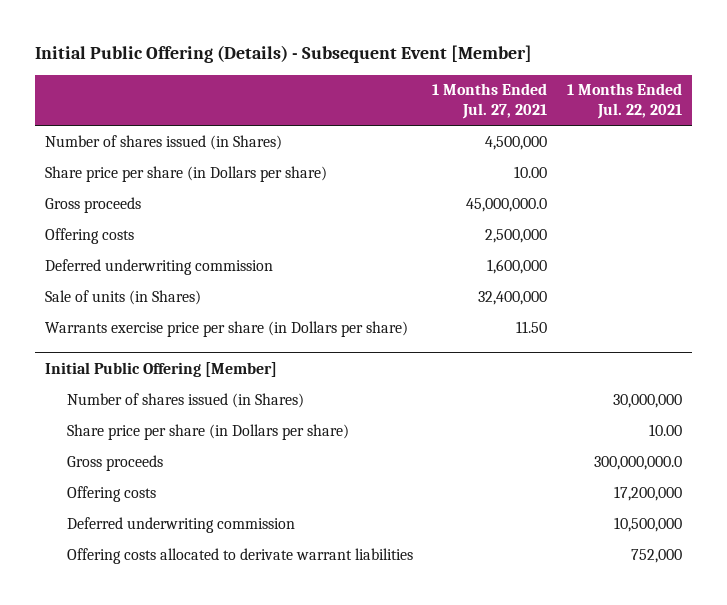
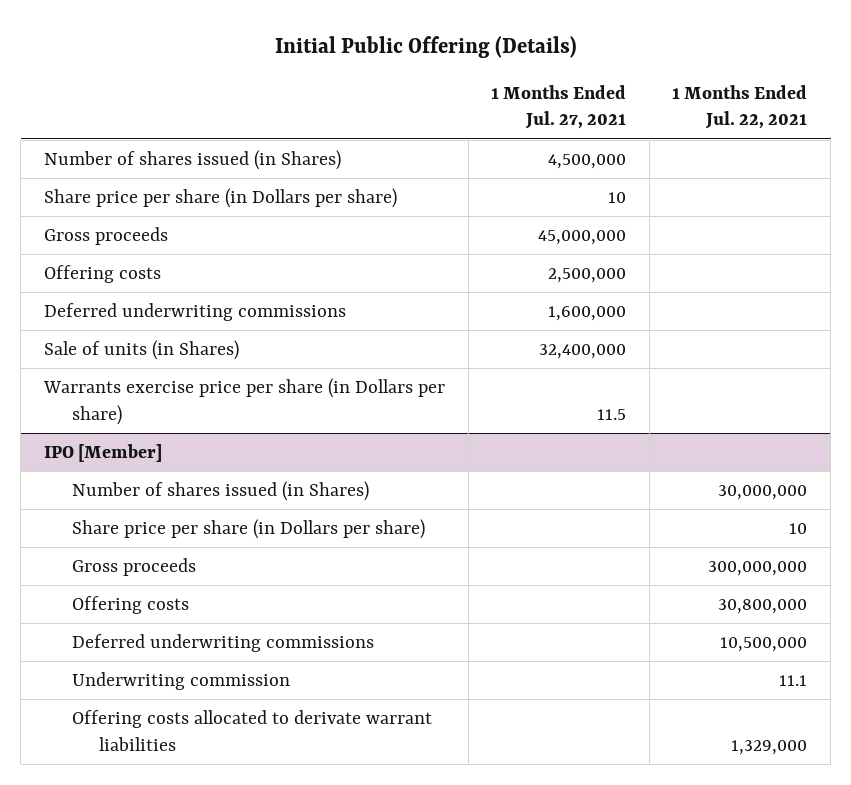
[35,45,533,64] Initial Public Offering (Details) - Subsequent Event [Member] -> [274,35,577,58] Initial Public Offering (Details)
[514,165,548,178] 10.00 -> [608,192,627,204] 10
[466,197,548,212] 45,000,000.0 -> [538,230,627,246] 45,000,000
[45,258,274,275] Deferred underwriting commission -> [43,303,346,322] Deferred underwriting commissions
[516,320,548,333] 11.50 -> [597,408,627,420] 11.5
[45,361,278,377] Initial Public Offering [Member] -> [43,444,162,463] IPO [Member]
[649,423,683,436] 10.00 -> [789,523,808,535] 10
[594,455,683,470] 300,000,000.0 -> [708,561,808,577] 300,000,000
[614,485,683,501] 17,200,000 -> [718,599,808,615] 30,800,000
[66,516,295,533] Deferred underwriting commission -> [71,634,374,653] Deferred underwriting commissions
none -> [71,672,290,691] Underwriting commission
[631,548,683,563] 752,000 -> [731,739,808,755] 1,329,000

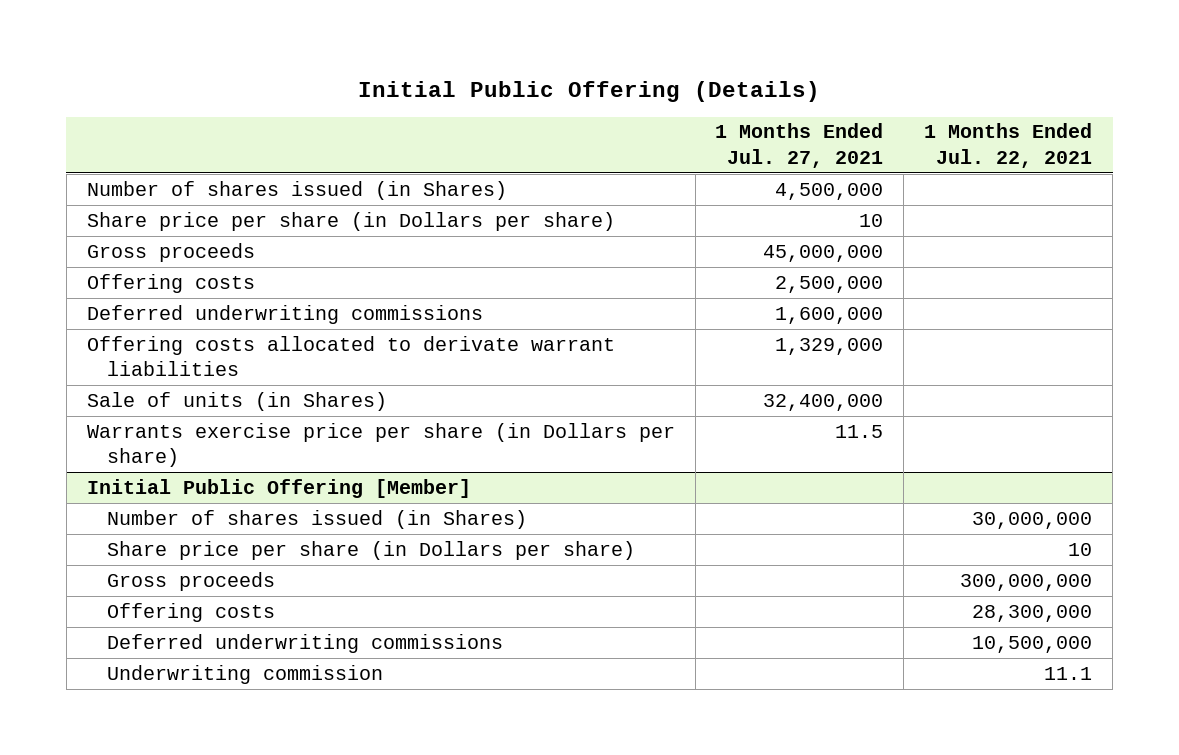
none -> [86,335,615,377] Offering costs allocated to derivate warrant liabilities
[43,444,162,463] IPO [Member] -> [86,478,471,498] Initial Public Offering [Member]
[718,599,808,615] 30,800,000 -> [972,604,1093,622] 28,300,000
[71,710,432,751] Offering costs allocated to derivate warrant liabilities -> none

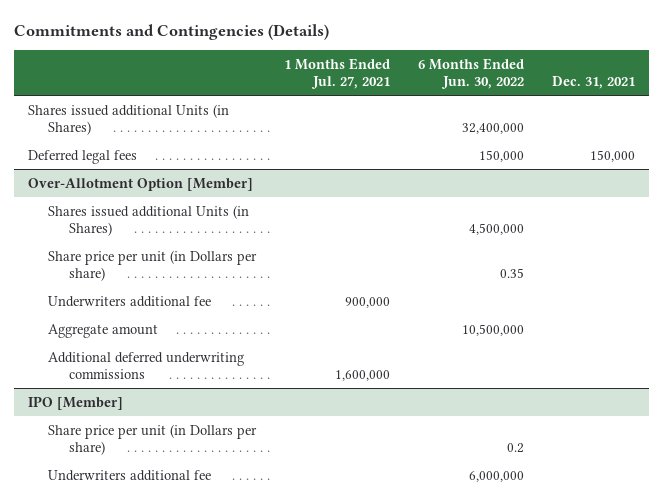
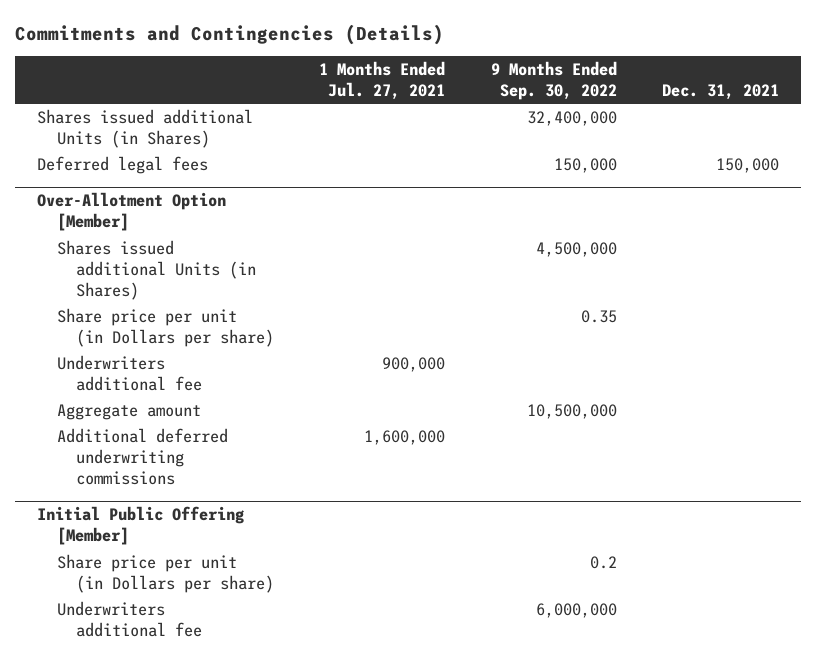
[418,57,525,89] 6 Months Ended Jun. 30, 2022 -> none
none -> [490,60,617,101] 9 Months Ended Sep. 30, 2022
[27,395,123,410] IPO [Member] -> [37,506,245,546] Initial Public Offering [Member]

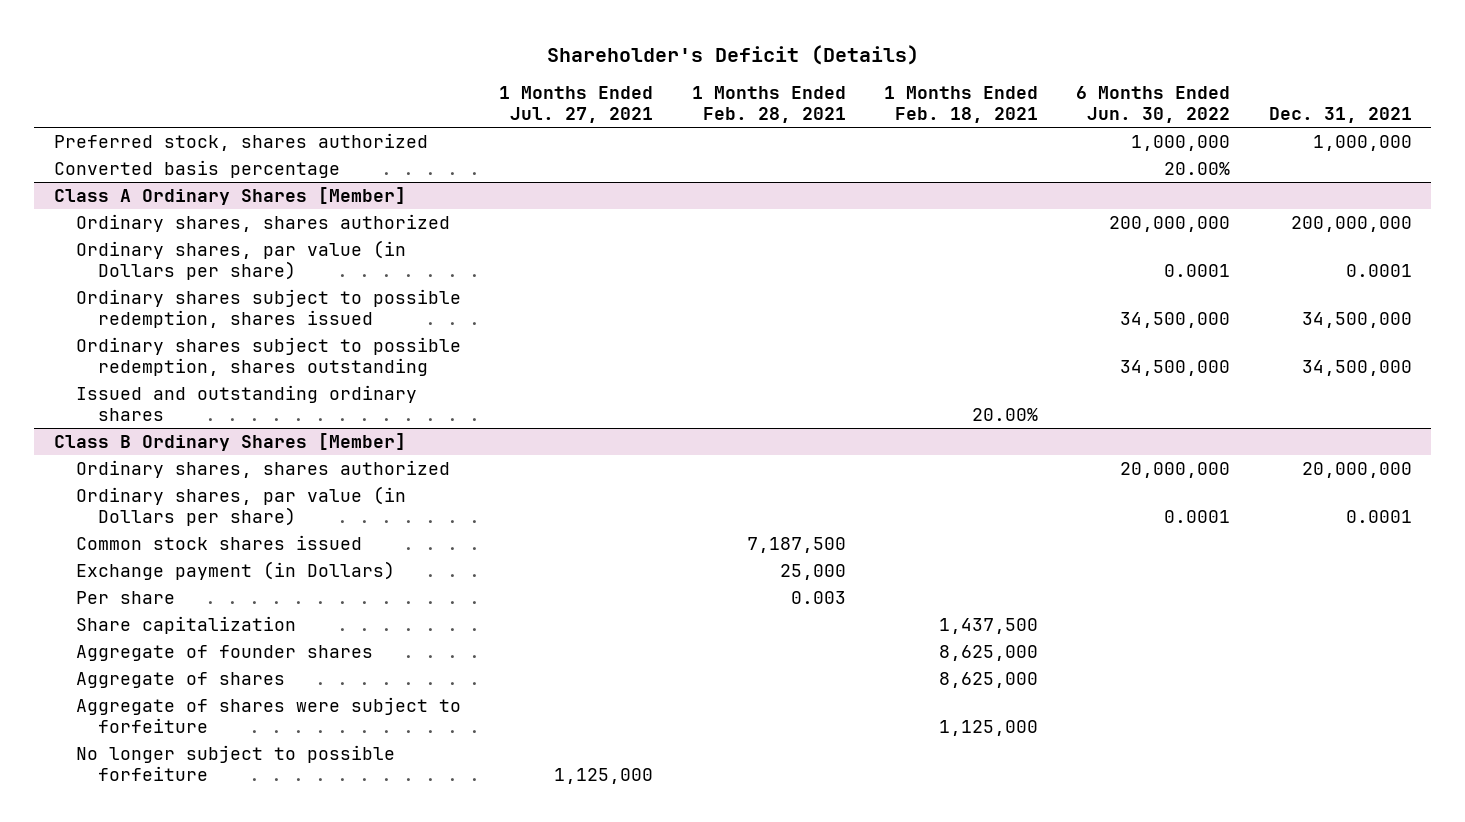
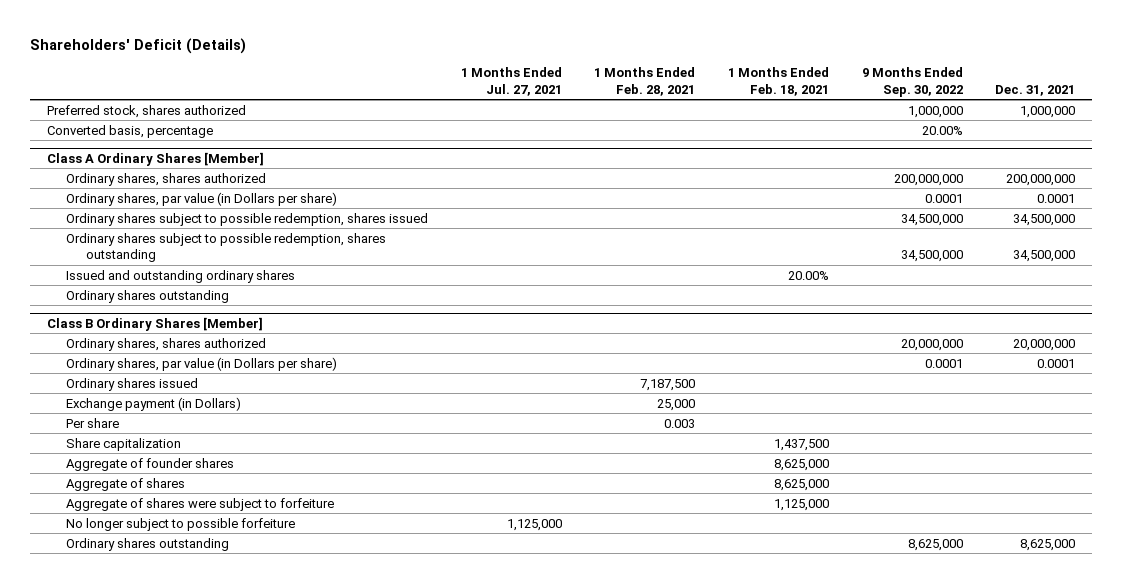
[546,44,919,65] Shareholder's Deficit (Details) -> [30,38,247,55] Shareholders' Deficit (Details)
[1076,86,1231,123] 6 Months Ended Jun. 30, 2022 -> none
none -> [861,67,963,97] 9 Months Ended Sep. 30, 2022
[53,160,340,179] Converted basis percentage -> [46,124,213,138] Converted basis, percentage
none -> [66,289,230,303] Ordinary shares outstanding
[75,535,362,551] Common stock shares issued -> [66,377,199,391] Ordinary shares issued
none -> [66,537,230,551] Ordinary shares outstanding

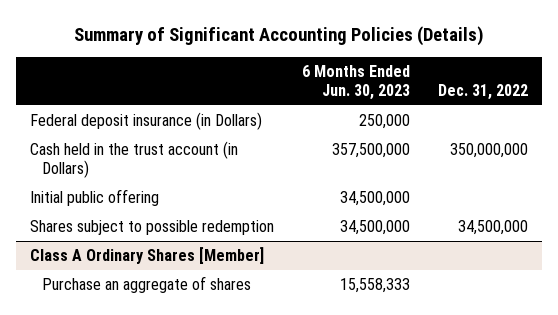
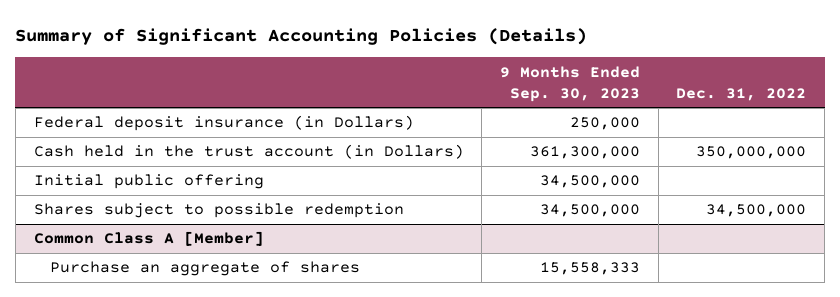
[302,64,411,101] 6 Months Ended Jun. 30, 2023 -> none
none -> [500,65,641,102] 9 Months Ended Sep. 30, 2023
[29,246,264,264] Class A Ordinary Shares [Member] -> [33,231,264,247] Common Class A [Member]

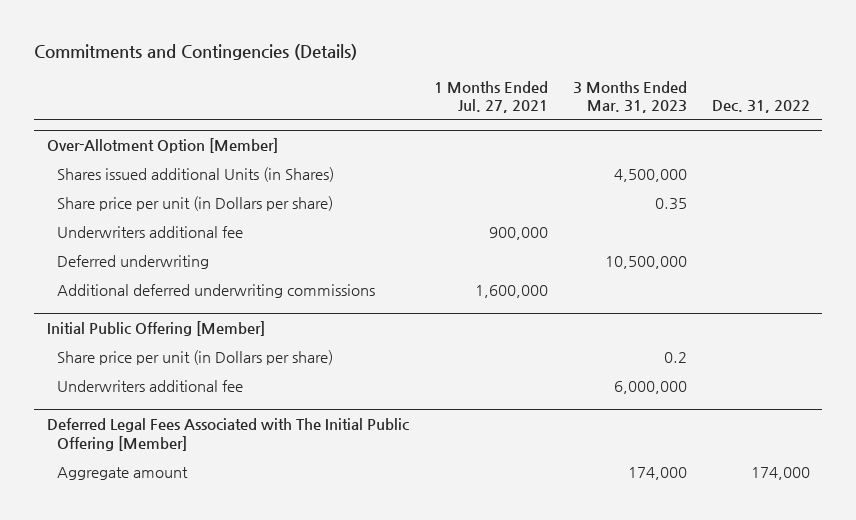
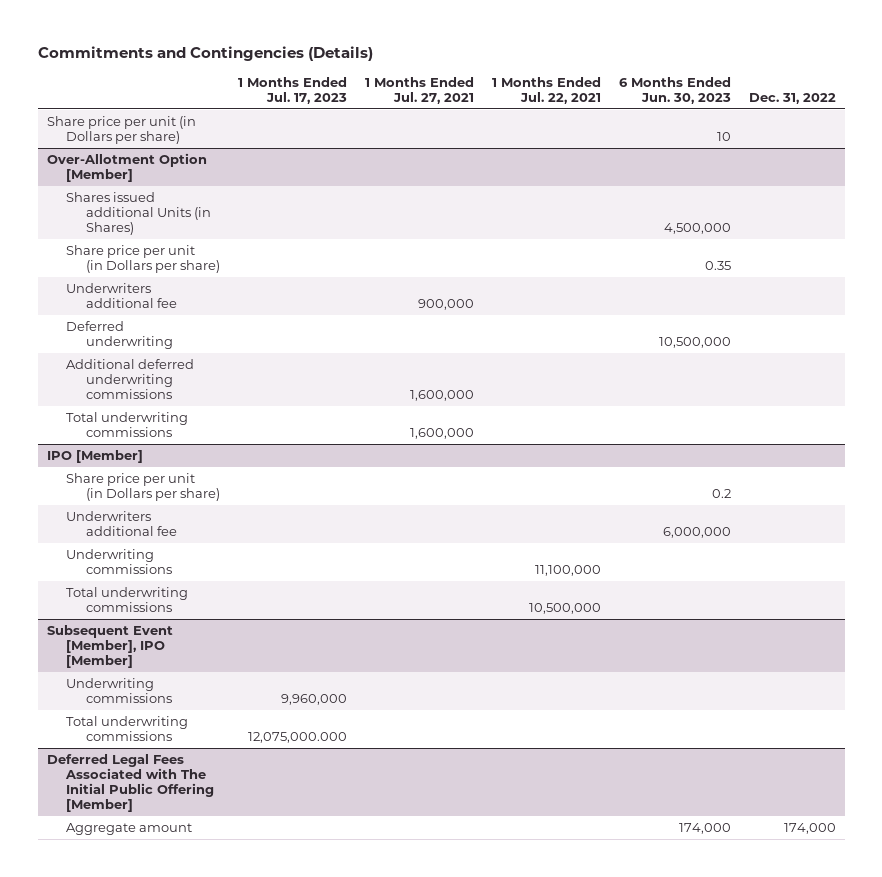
[572,80,687,114] 3 Months Ended Mar. 31, 2023 -> none
none -> [238,76,348,104] 1 Months Ended Jul. 17, 2023
none -> [491,76,601,104] 1 Months Ended Jul. 22, 2021
none -> [618,76,731,104] 6 Months Ended Jun. 30, 2023
none -> [46,116,196,145] Share price per unit (in Dollars per share)
none -> [66,412,189,438] Total underwriting commissions
[46,321,265,337] Initial Public Offering [Member] -> [46,450,143,464] IPO [Member]
none -> [66,549,173,575] Underwriting commissions
none -> [66,587,189,613] Total underwriting commissions
none -> [46,625,173,669] Subsequent Event [Member], IPO [Member]
none -> [66,678,173,704] Underwriting commissions
none -> [66,716,189,742] Total underwriting commissions

